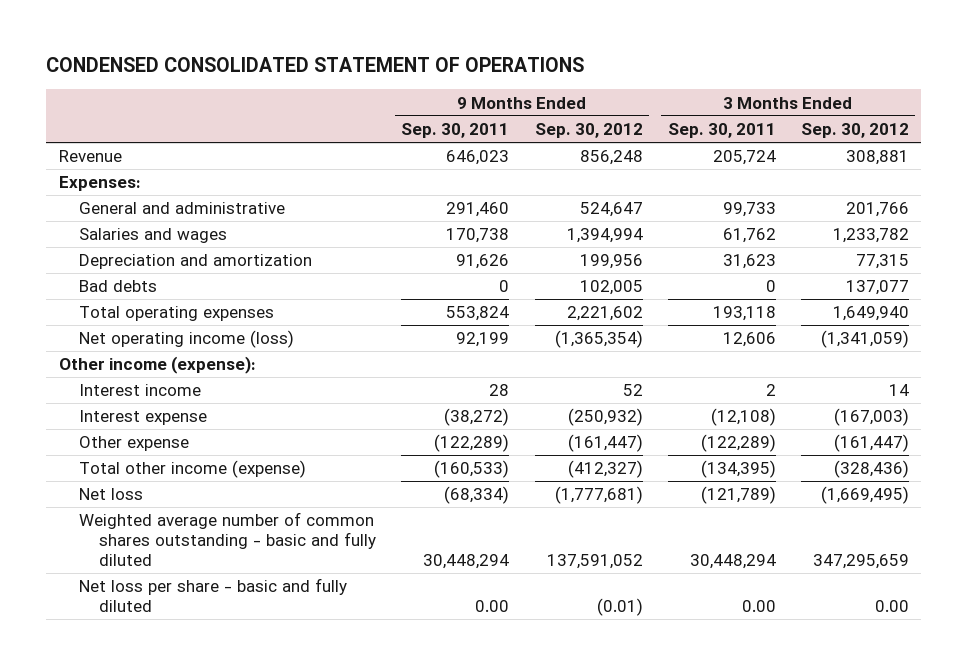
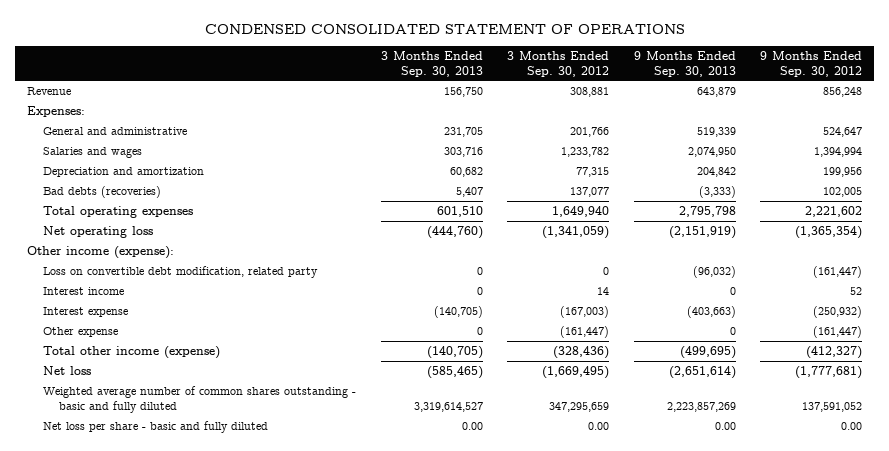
[401,123,510,139] Sep. 30, 2011 -> none
[667,123,776,139] Sep. 30, 2011 -> none
none -> [380,50,483,77] 3 Months Ended Sep. 30, 2013
none -> [633,50,736,77] 9 Months Ended Sep. 30, 2013
[79,280,158,293] Bad debts -> [43,185,162,198] Bad debts (recoveries)
[79,330,295,349] Net operating income (loss) -> [43,225,154,238] Net operating loss
none -> [43,265,319,278] Loss on convertible debt modification, related party
[596,597,643,616] (0.01) -> [840,421,862,430] 0.00

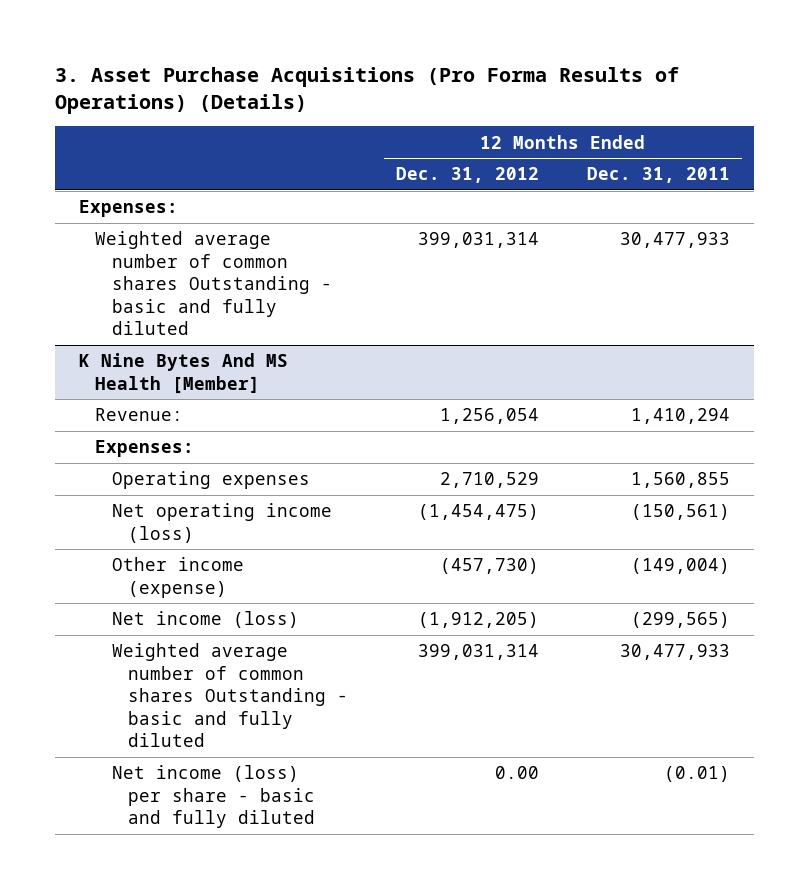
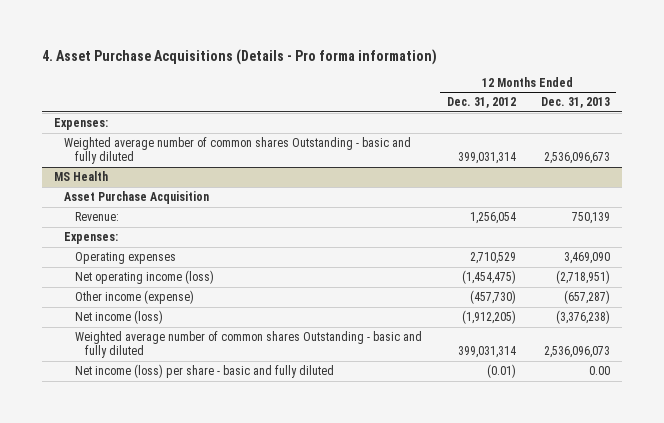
[55,67,680,115] 3. Asset Purchase Acquisitions (Pro Forma Results of Operations) (Details) -> [41,48,437,65] 4. Asset Purchase Acquisitions (Details - Pro forma information)
[587,167,731,184] Dec. 31, 2011 -> none
none -> [540,97,610,109] Dec. 31, 2013
[79,353,289,394] K Nine Bytes And MS Health [Member] -> none
none -> [54,171,109,182] MS Health
none -> [64,191,210,205] Asset Purchase Acquisition
[494,766,539,780] 0.00 -> [486,364,516,379] (0.01)

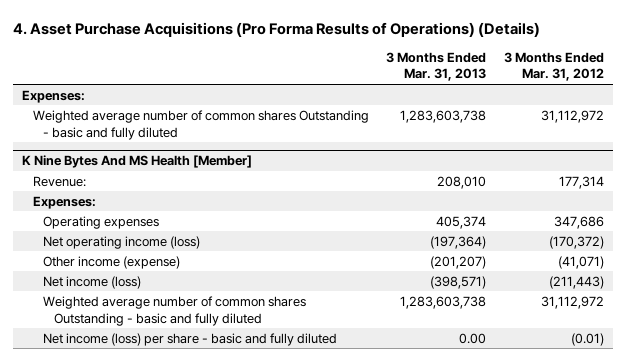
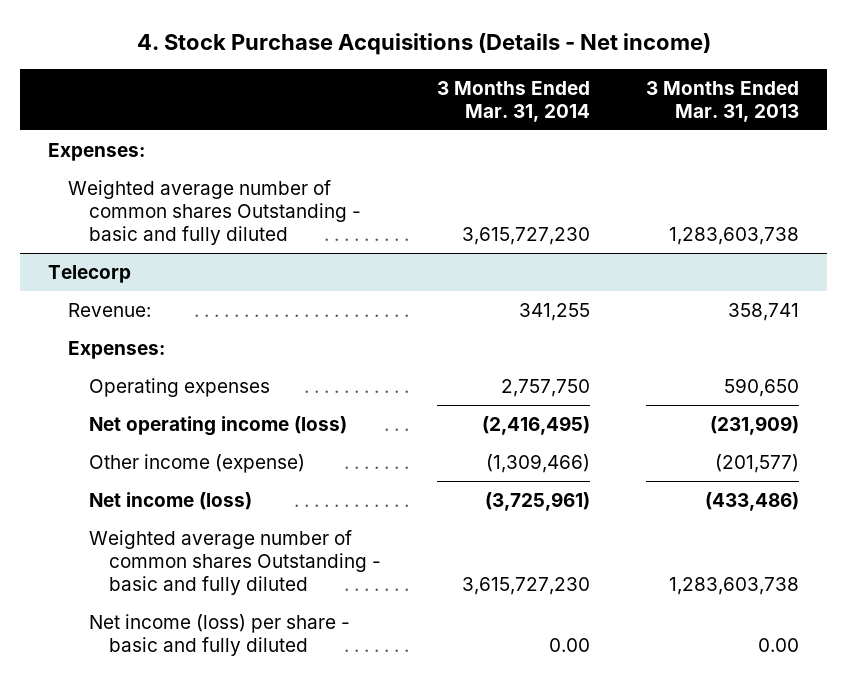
[13,21,541,37] 4. Asset Purchase Acquisitions (Pro Forma Results of Operations) (Details) -> [136,32,711,55] 4. Stock Purchase Acquisitions (Details - Net income)
[504,51,605,82] 3 Months Ended Mar. 31, 2012 -> none
none -> [436,80,590,122] 3 Months Ended Mar. 31, 2014
[22,155,253,169] K Nine Bytes And MS Health [Member] -> none
none -> [48,264,132,283] Telecorp
[437,175,487,189] 208,010 -> [727,302,799,321] 358,741
[436,215,487,229] 405,374 -> [723,377,799,397] 590,650
[430,235,487,249] (197,364) -> [709,415,799,435] (231,909)
[430,255,487,269] (201,207) -> [714,453,799,473] (201,577)
[430,275,487,289] (398,571) -> [704,491,799,511] (433,486)

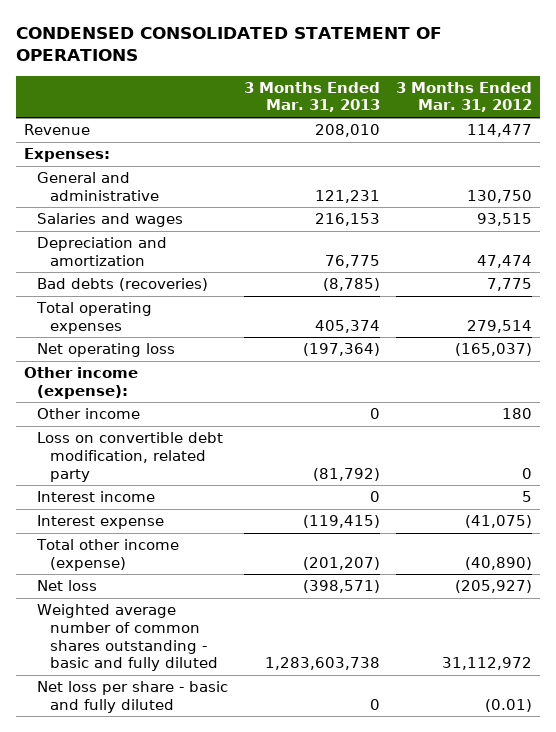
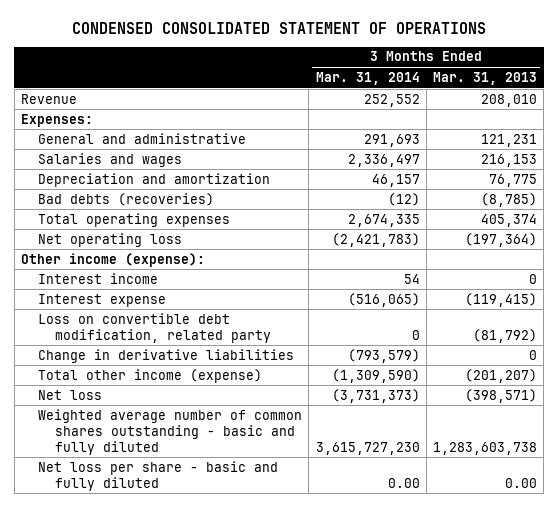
[396,81,533,113] 3 Months Ended Mar. 31, 2012 -> none
none -> [315,71,420,85] Mar. 31, 2014
[37,408,141,420] Other income -> none
[37,432,224,482] Loss on convertible debt modification, related party -> [38,312,272,343] Loss on convertible debt modification, related party
none -> [38,348,295,363] Change in derivative liabilities
[370,698,381,710] 0 -> [505,477,538,488] 0.00

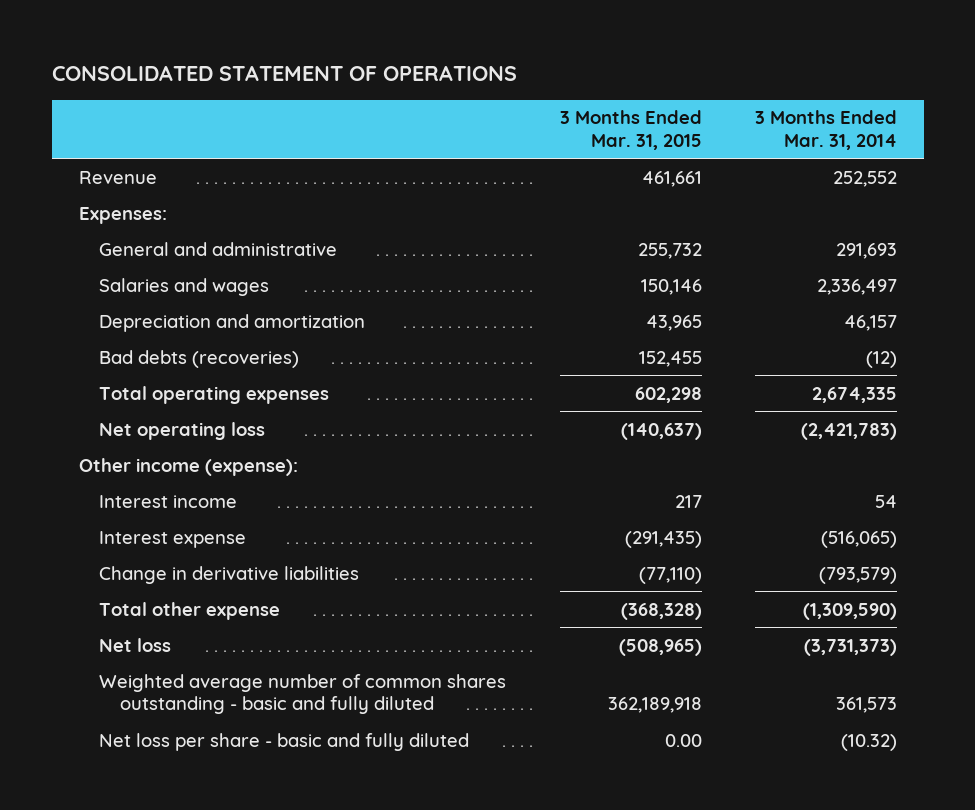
[72,22,487,35] CONDENSED CONSOLIDATED STATEMENT OF OPERATIONS -> [51,64,517,81] CONSOLIDATED STATEMENT OF OPERATIONS
[433,71,538,85] Mar. 31, 2013 -> none
none -> [559,110,702,151] 3 Months Ended Mar. 31, 2015
[38,312,272,343] Loss on convertible debt modification, related party -> none
[38,368,263,383] Total other income (expense) -> [99,601,281,620] Total other expense
[315,441,420,455] 3,615,727,230 -> [835,697,897,714] 361,573
[387,477,420,488] 0.00 -> [840,733,897,751] (10.32)

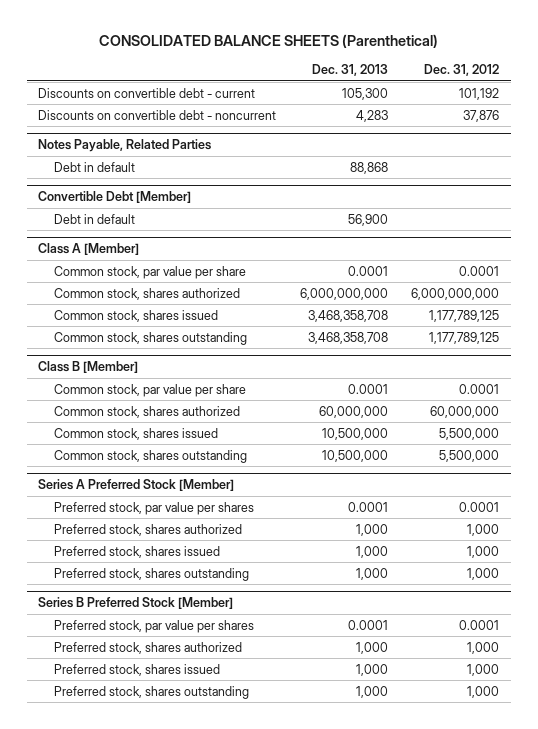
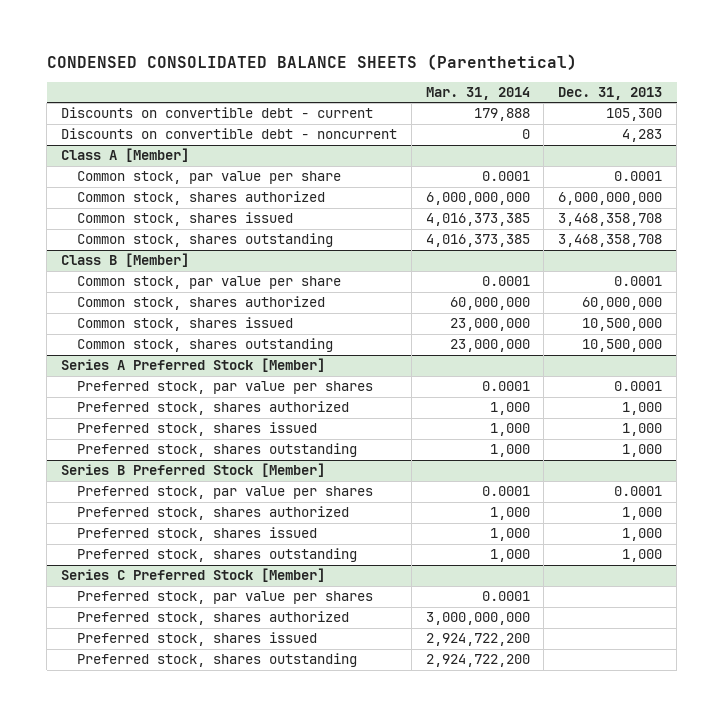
[98,34,438,49] CONSOLIDATED BALANCE SHEETS (Parenthetical) -> [46,54,577,71] CONDENSED CONSOLIDATED BALANCE SHEETS (Parenthetical)
[424,64,500,77] Dec. 31, 2012 -> none
none -> [425,87,530,101] Mar. 31, 2014
[38,139,212,153] Notes Payable, Related Parties -> none
[53,161,135,172] Debt in default -> none
[38,191,192,204] Convertible Debt [Member] -> none
[53,213,135,224] Debt in default -> none
none -> [61,568,326,583] Series C Preferred Stock [Member]
none -> [76,591,373,605] Preferred stock, par value per shares
none -> [76,611,349,626] Preferred stock, shares authorized
none -> [76,632,317,647] Preferred stock, shares issued
none -> [76,653,357,668] Preferred stock, shares outstanding

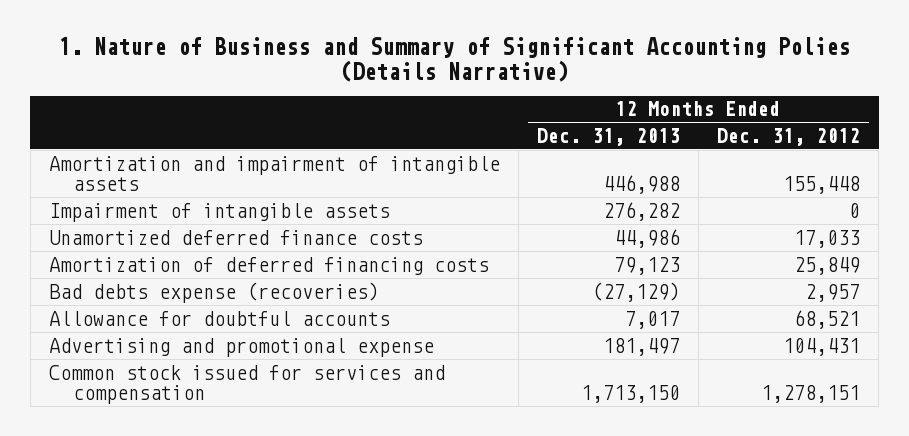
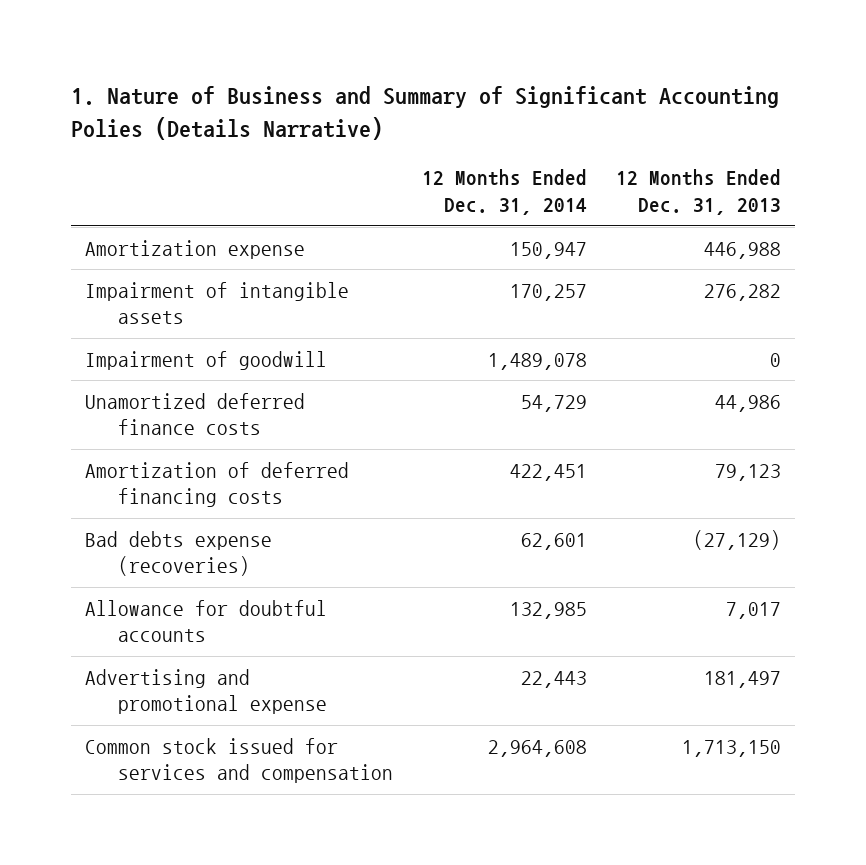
[717,127,861,146] Dec. 31, 2012 -> none
none -> [421,169,587,216] 12 Months Ended Dec. 31, 2014
[48,155,500,192] Amortization and impairment of intangible assets -> [85,239,306,259] Amortization expense
none -> [85,350,328,370] Impairment of goodwill

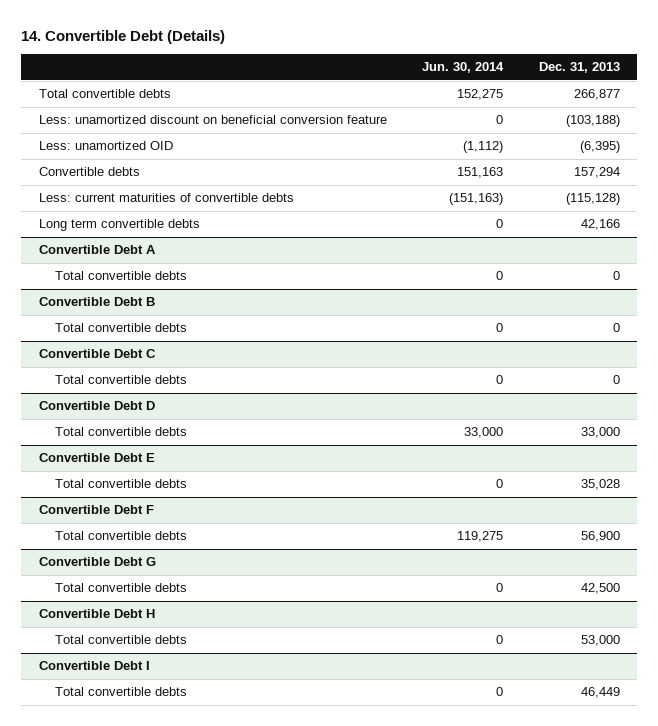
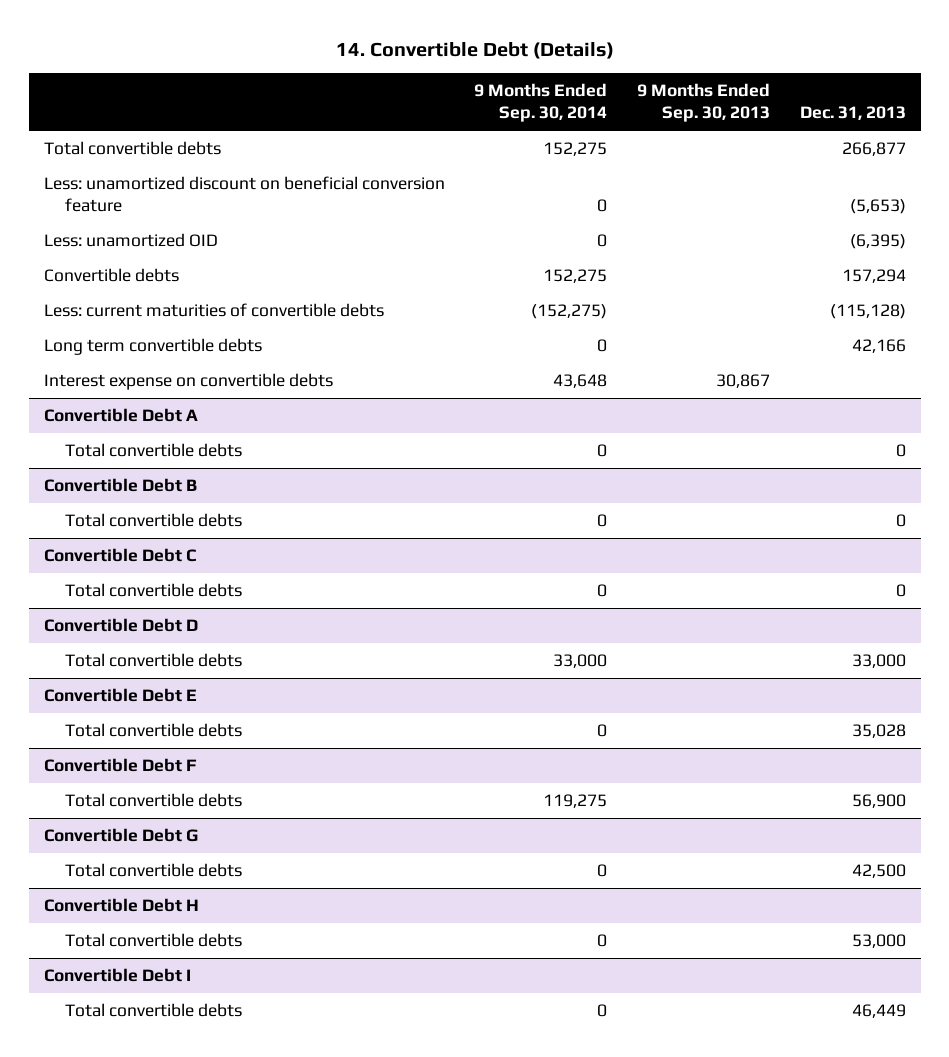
[422,62,505,74] Jun. 30, 2014 -> none
none -> [474,83,608,123] 9 Months Ended Sep. 30, 2014
none -> [637,83,771,123] 9 Months Ended Sep. 30, 2013
[565,115,620,128] (103,188) -> [849,199,906,215] (5,653)
none -> [43,373,333,391] Interest expense on convertible debts

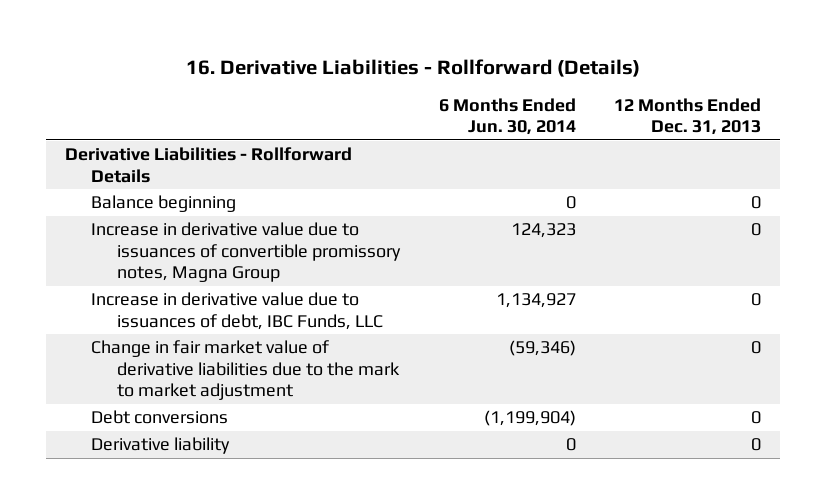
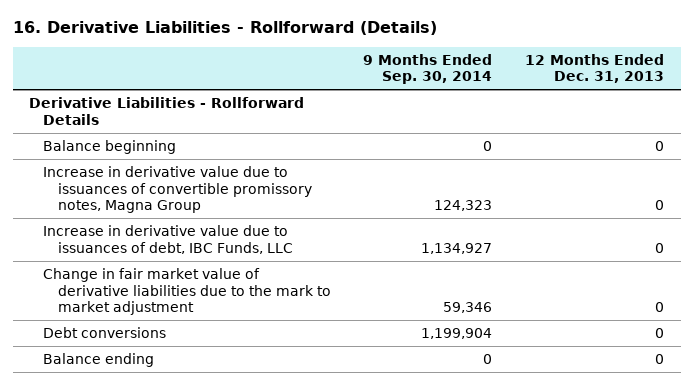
[438,97,576,136] 6 Months Ended Jun. 30, 2014 -> none
none -> [363,53,493,85] 9 Months Ended Sep. 30, 2014
[91,437,231,455] Derivative liability -> [43,352,155,367] Balance ending

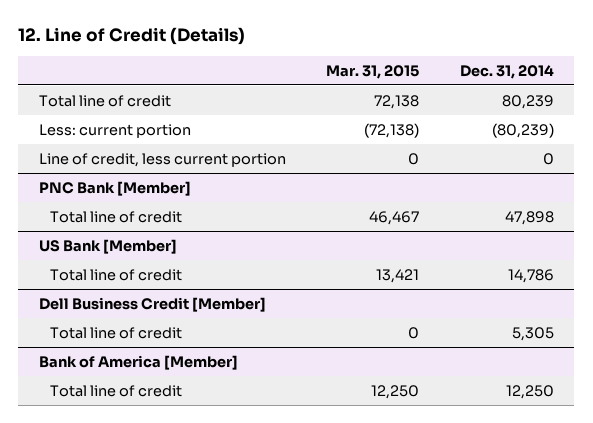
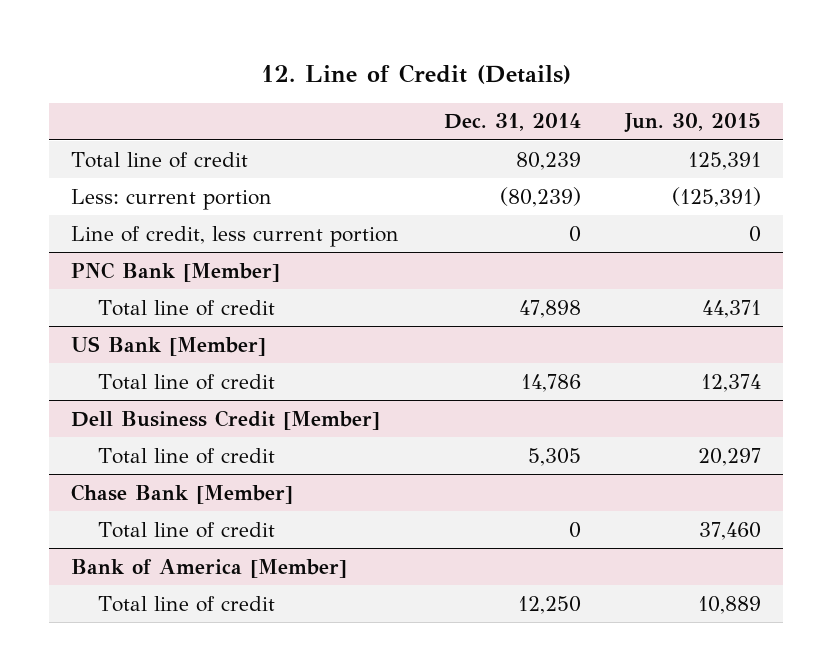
[326,64,420,79] Mar. 31, 2015 -> none
none -> [623,113,761,134] Jun. 30, 2015
none -> [71,483,294,504] Chase Bank [Member]
none -> [97,521,275,538] Total line of credit

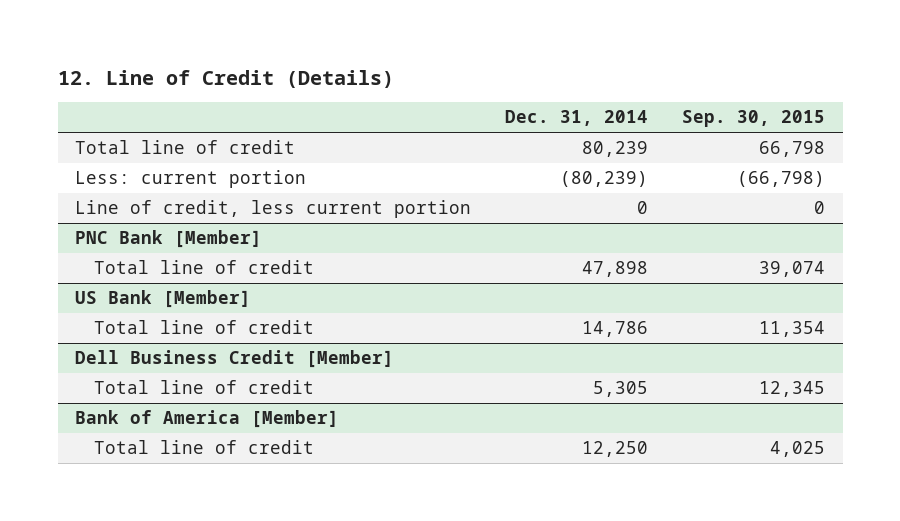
[623,113,761,134] Jun. 30, 2015 -> none
none -> [682,110,826,128] Sep. 30, 2015
[71,483,294,504] Chase Bank [Member] -> none
[97,521,275,538] Total line of credit -> none

